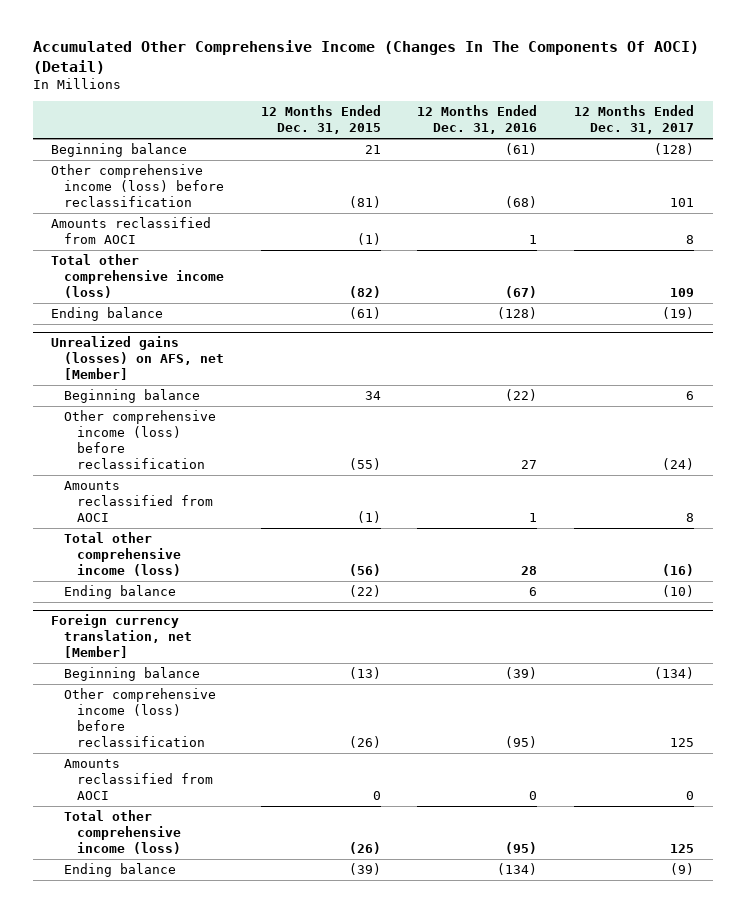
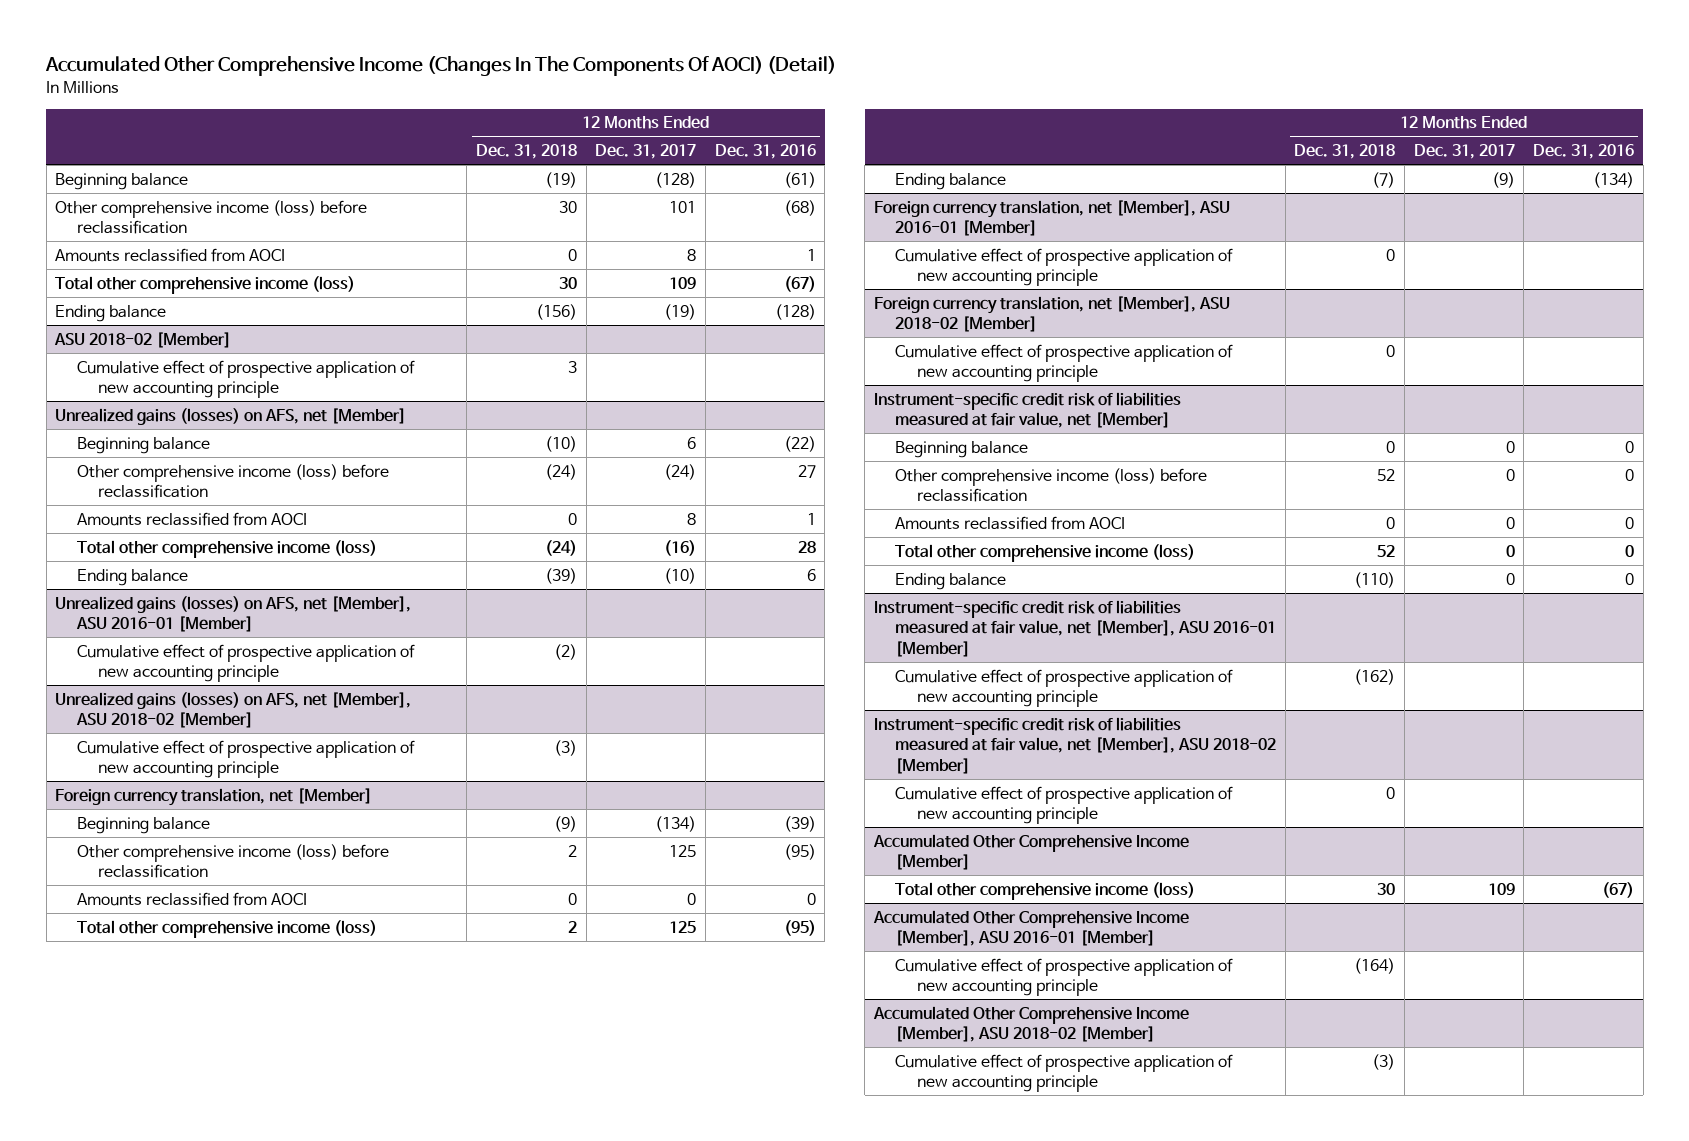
[260,105,381,135] 12 Months Ended Dec. 31, 2015 -> none
none -> [476,144,578,160] Dec. 31, 2018
none -> [54,331,232,348] ASU 2018-02 [Member]
none -> [76,359,415,399] Cumulative effect of prospective application of new accounting principle
none -> [55,595,412,633] Unrealized gains (losses) on AFS, net [Member], ASU 2016-01 [Member]
none -> [76,643,415,683] Cumulative effect of prospective application of new accounting principle
none -> [55,691,412,729] Unrealized gains (losses) on AFS, net [Member], ASU 2018-02 [Member]
none -> [76,739,415,779] Cumulative effect of prospective application of new accounting principle
none -> [873,199,1230,237] Foreign currency translation, net [Member], ASU 2016-01 [Member]
none -> [895,247,1234,287] Cumulative effect of prospective application of new accounting principle
none -> [873,295,1230,333] Foreign currency translation, net [Member], ASU 2018-02 [Member]
none -> [895,343,1234,383] Cumulative effect of prospective application of new accounting principle
none -> [873,391,1181,429] Instrument-specific credit risk of liabilities measured at fair value, net [Member]
none -> [895,440,1029,458] Beginning balance
none -> [895,467,1208,503] Other comprehensive income (loss) before reclassification
none -> [895,515,1126,530] Amounts reclassified from AOCI
none -> [895,543,1196,562] Total other comprehensive income (loss)
none -> [895,572,1007,590] Ending balance
none -> [873,599,1277,657] Instrument-specific credit risk of liabilities measured at fair value, net [Member], ASU 2016-01 [Member]
none -> [895,668,1234,708] Cumulative effect of prospective application of new accounting principle
none -> [873,716,1277,774] Instrument-specific credit risk of liabilities measured at fair value, net [Member], ASU 2018-02 [Member]
none -> [895,785,1234,825] Cumulative effect of prospective application of new accounting principle
none -> [872,833,1189,871] Accumulated Other Comprehensive Income [Member]
none -> [895,881,1196,900] Total other comprehensive income (loss)
none -> [872,909,1189,947] Accumulated Other Comprehensive Income [Member], ASU 2016-01 [Member]
none -> [895,957,1234,997] Cumulative effect of prospective application of new accounting principle
none -> [872,1005,1189,1043] Accumulated Other Comprehensive Income [Member], ASU 2018-02 [Member]
none -> [895,1053,1234,1093] Cumulative effect of prospective application of new accounting principle

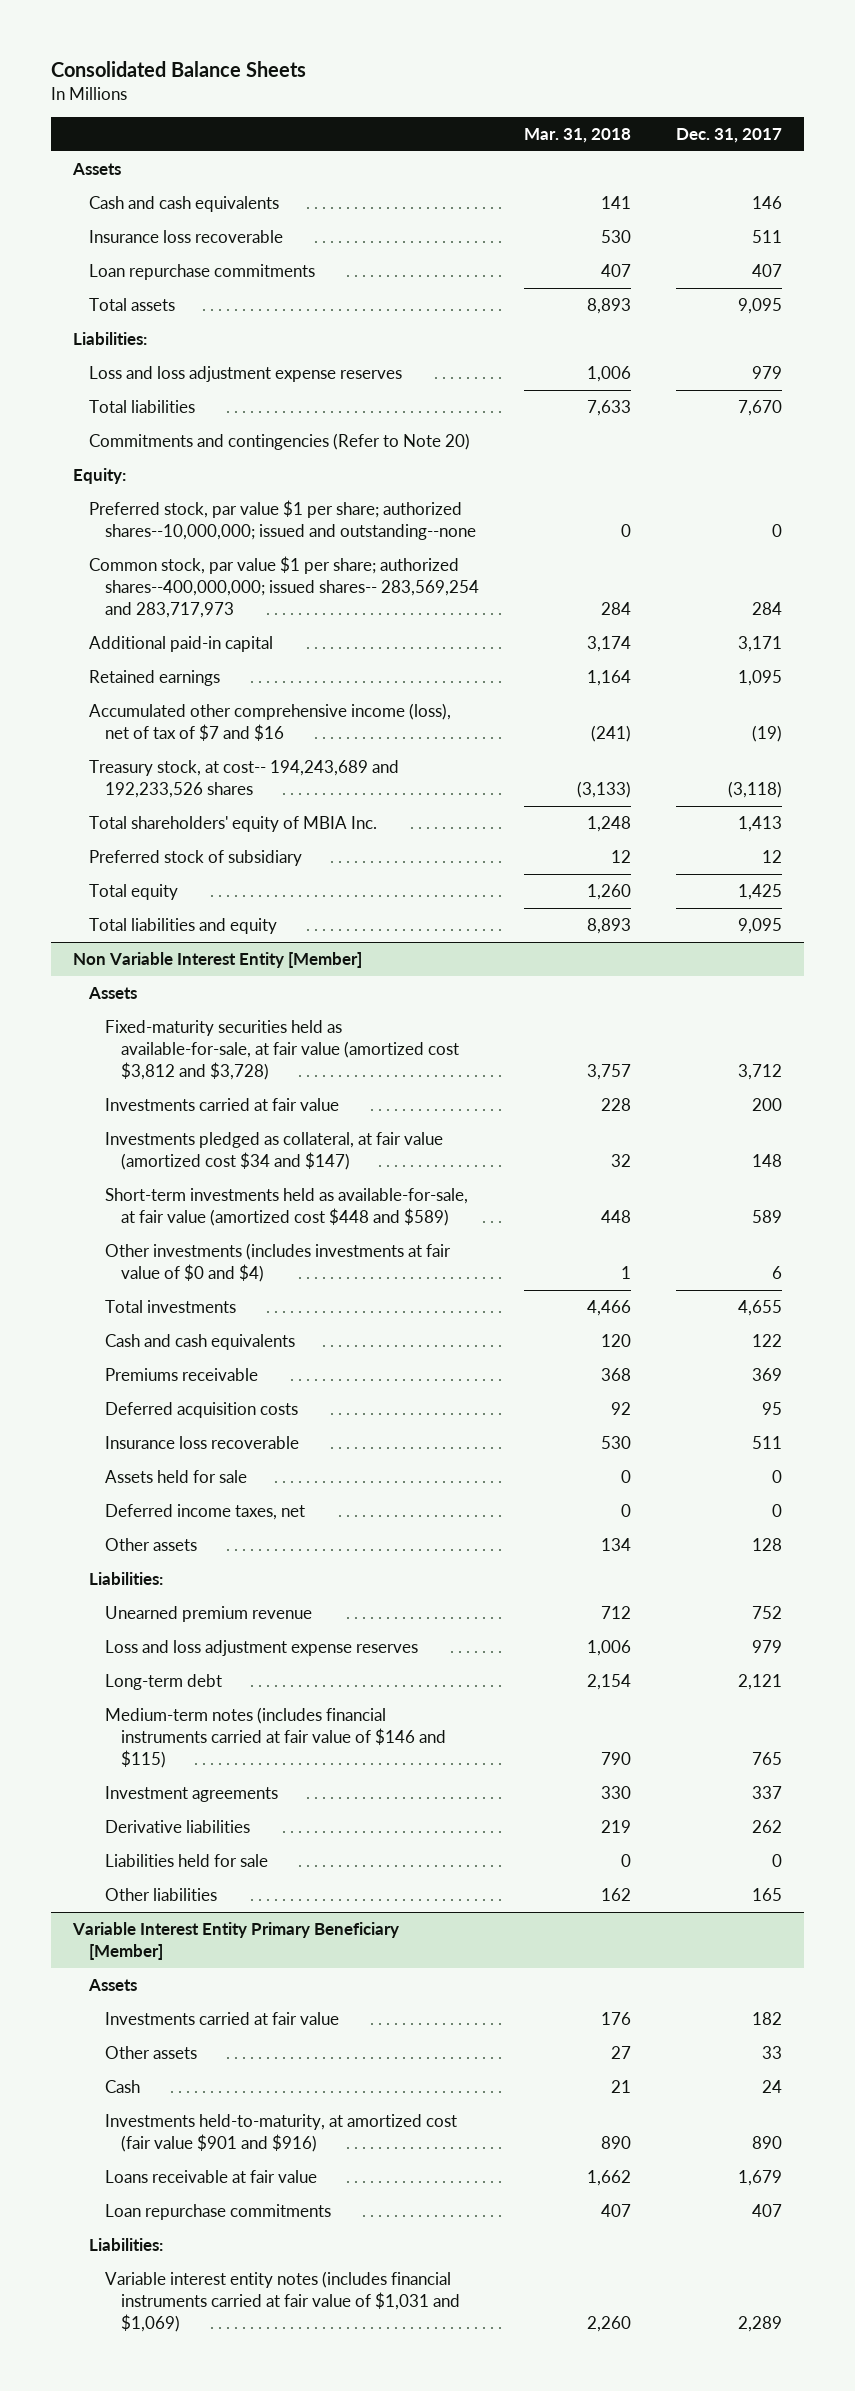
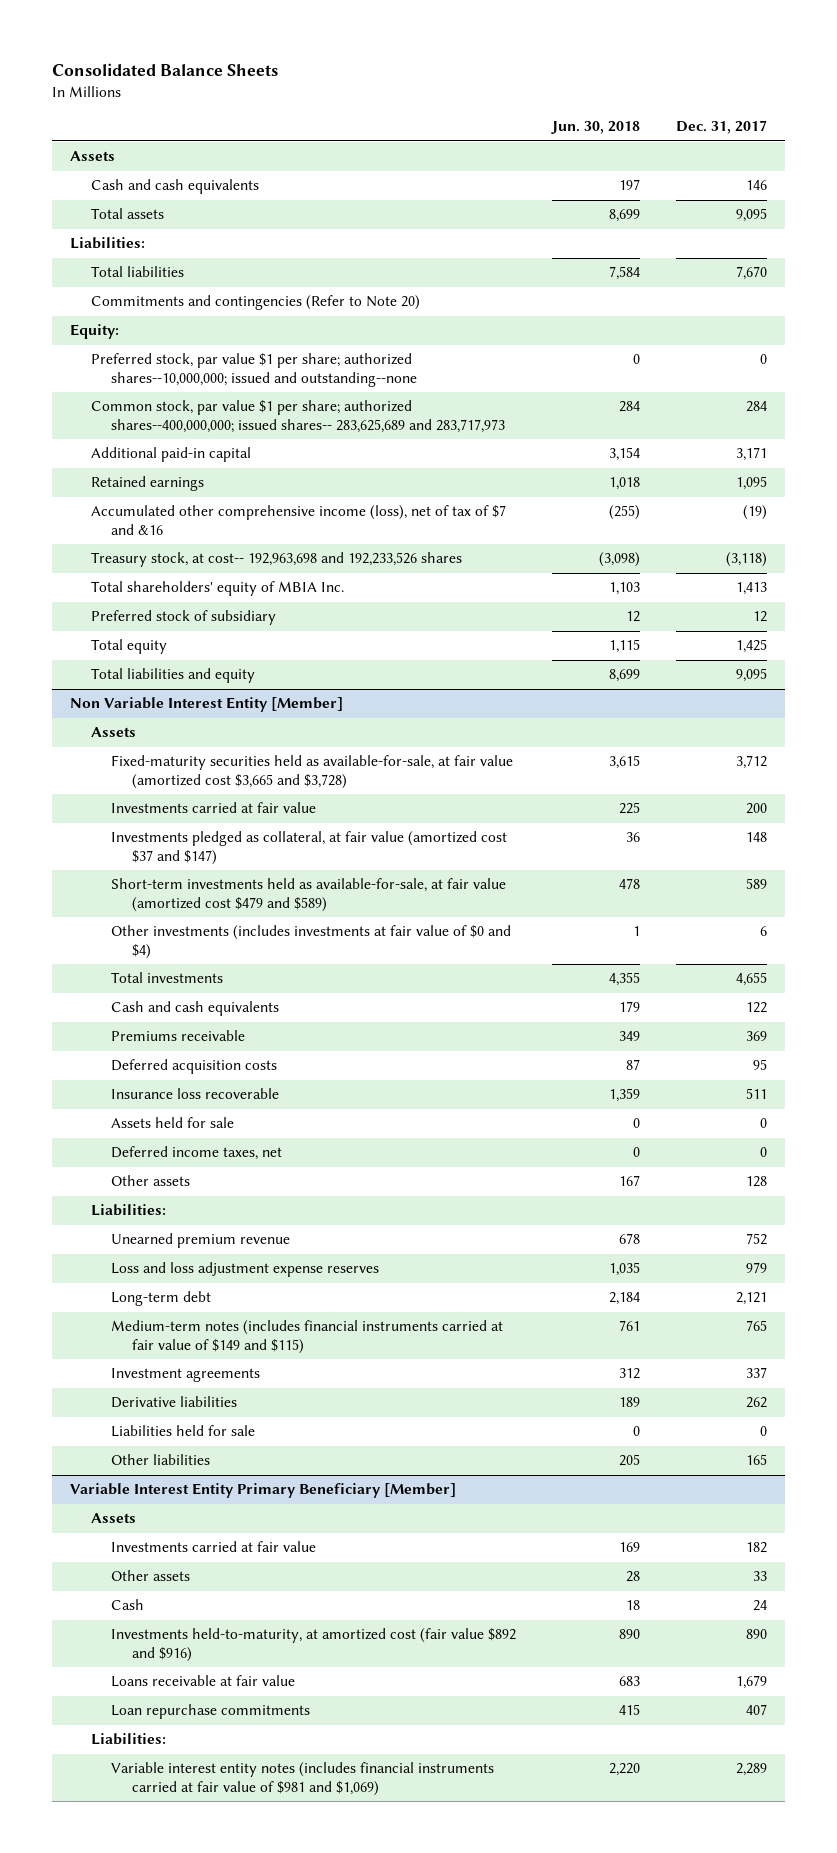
[524,128,632,144] Mar. 31, 2018 -> none
none -> [551,121,641,135] Jun. 30, 2018
[89,229,284,243] Insurance loss recoverable -> none
[89,263,316,280] Loan repurchase commitments -> none
[89,365,403,382] Loss and loss adjustment expense reserves -> none
[89,555,480,618] Common stock, par value $1 per share; authorized shares--400,000,000; issued shares-- 283,569,254 and 283,717,973 -> [90,400,506,434] Common stock, par value $1 per share; authorized shares--400,000,000; issued shares-- 283,625,689 and 283,717,973
[89,702,452,741] Accumulated other comprehensive income (loss), net of tax of $7 and $16 -> [90,505,506,536] Accumulated other comprehensive income (loss), net of tax of $7 and &16
[89,759,400,798] Treasury stock, at cost-- 194,243,689 and 192,233,526 shares -> [90,552,462,568] Treasury stock, at cost-- 192,963,698 and 192,233,526 shares
[105,1019,460,1080] Fixed-maturity securities held as available-for-sale, at fair value (amortized cost $3,812 and $3,728) -> [111,755,514,790] Fixed-maturity securities held as available-for-sale, at fair value (amortized cost $3,665 and $3,728)
[105,1131,444,1170] Investments pledged as collateral, at fair value (amortized cost $34 and $147) -> [111,831,508,866] Investments pledged as collateral, at fair value (amortized cost $37 and $147)
[105,1187,469,1226] Short-term investments held as available-for-sale, at fair value (amortized cost $448 and $589) -> [111,878,507,913] Short-term investments held as available-for-sale, at fair value (amortized cost $479 and $589)
[105,1706,447,1768] Medium-term notes (includes financial instruments carried at fair value of $146 and $115) -> [111,1320,504,1355] Medium-term notes (includes financial instruments carried at fair value of $149 and $115)
[105,2113,458,2152] Investments held-to-maturity, at amortized cost (fair value $901 and $916) -> [111,1628,517,1663] Investments held-to-maturity, at amortized cost (fair value $892 and $916)
[105,2270,461,2332] Variable interest entity notes (includes financial instruments carried at fair value of $1,031 and $1,069) -> [111,1762,495,1797] Variable interest entity notes (includes financial instruments carried at fair value of $981 and $1,069)

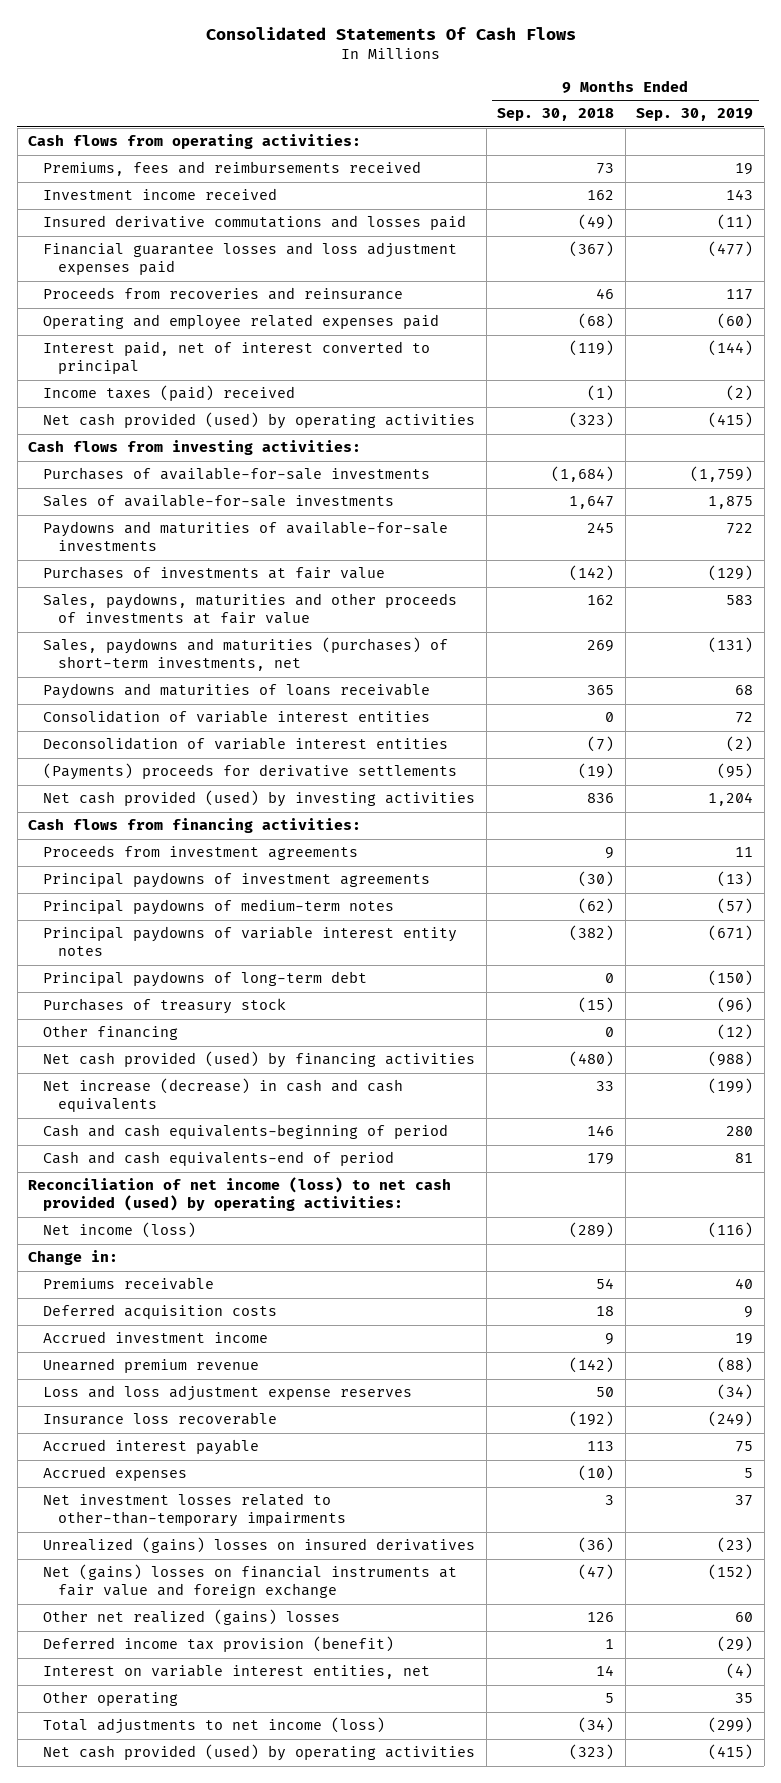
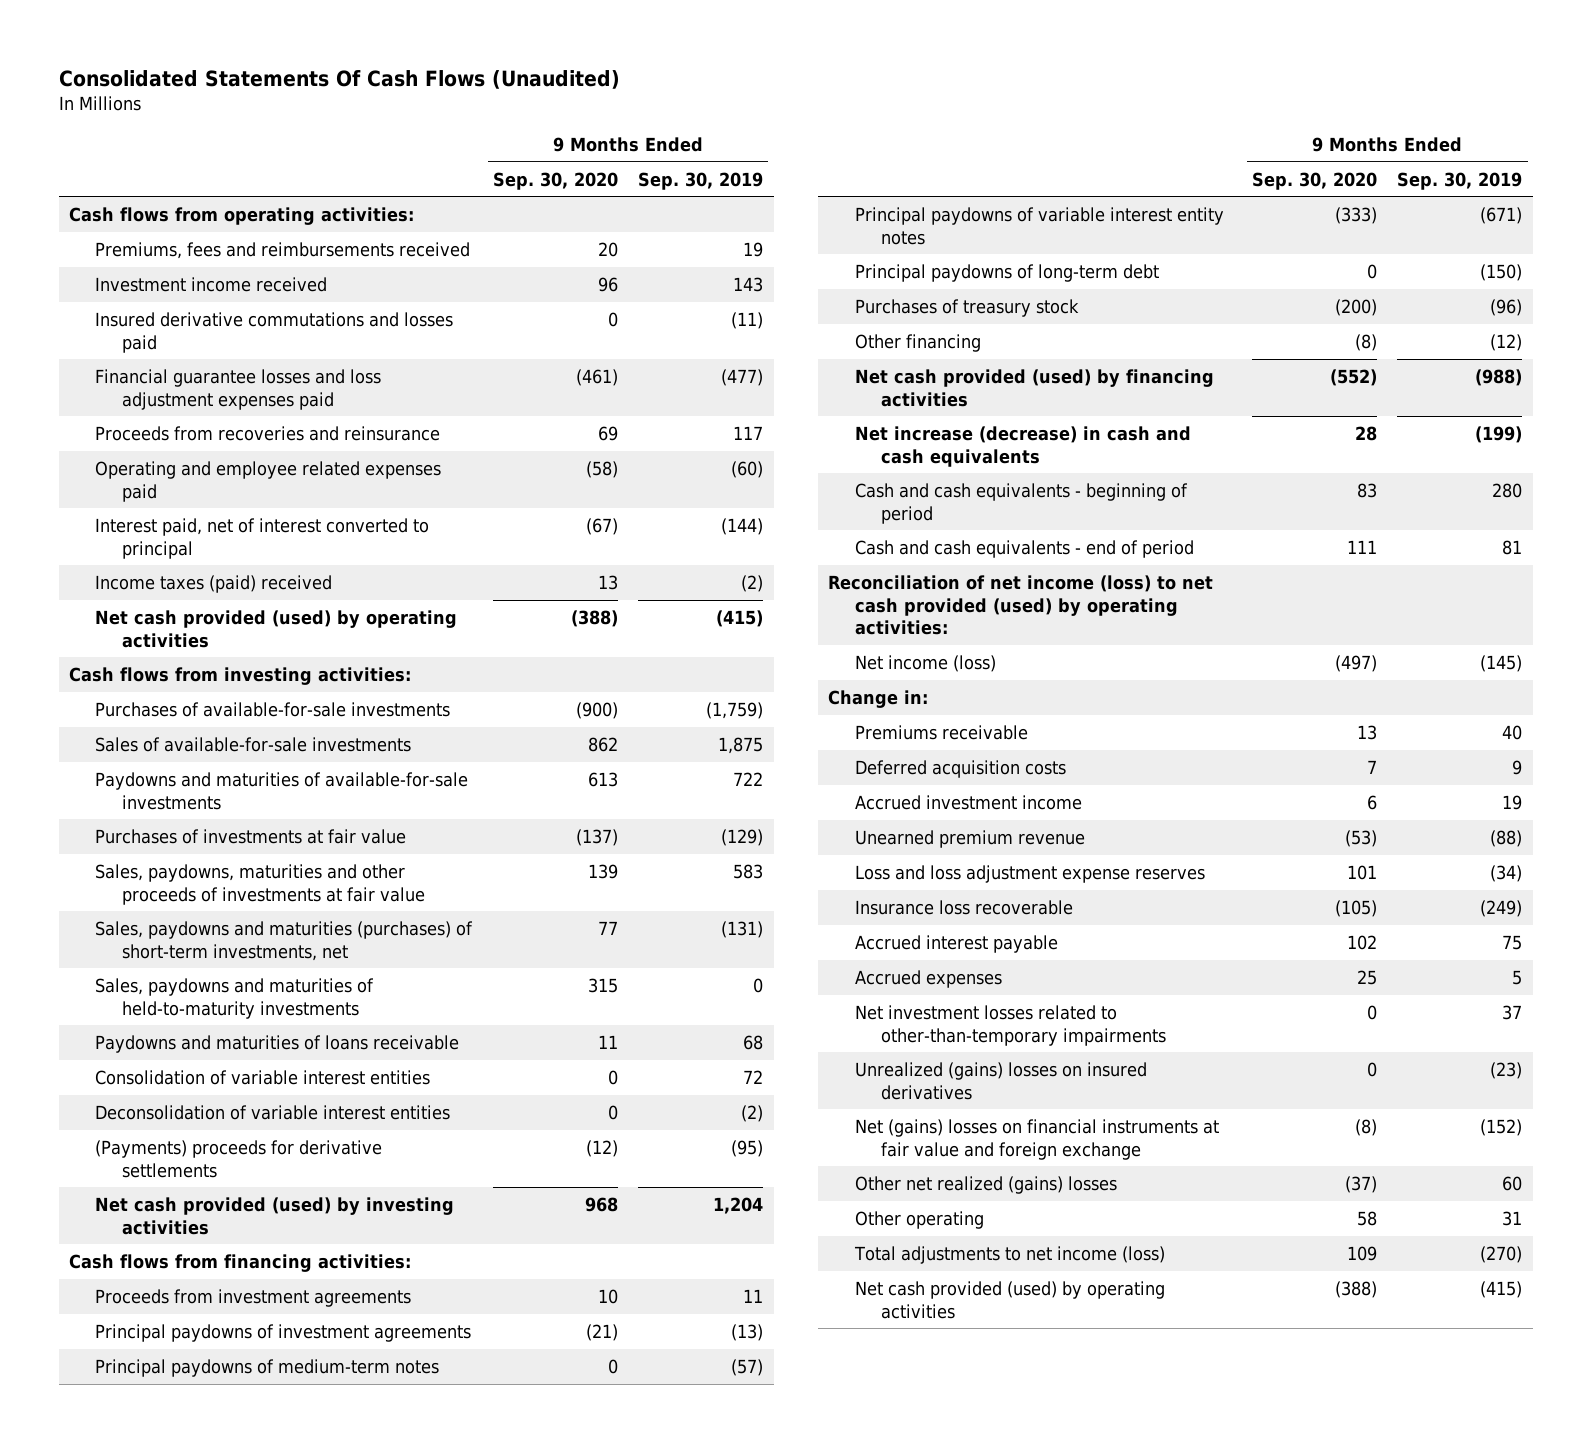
[205,26,576,40] Consolidated Statements Of Cash Flows -> [58,69,620,89] Consolidated Statements Of Cash Flows (Unaudited)
[497,108,615,122] Sep. 30, 2018 -> none
none -> [492,171,618,190] Sep. 30, 2020
none -> [95,977,375,1019] Sales, paydowns and maturities of held-to-maturity investments
[43,1124,449,1140] Cash and cash equivalents-beginning of period -> [854,482,1188,524] Cash and cash equivalents - beginning of period
[43,1151,395,1167] Cash and cash equivalents-end of period -> [854,539,1194,558] Cash and cash equivalents - end of period
[708,1222,754,1239] (116) -> [1480,654,1523,672] (145)
[43,1636,395,1653] Deferred income tax provision (benefit) -> none
[43,1664,431,1680] Interest on variable interest entities, net -> none
[735,1693,754,1704] 35 -> [1502,1210,1523,1226] 31
[708,1717,754,1734] (299) -> [1480,1245,1523,1263] (270)

